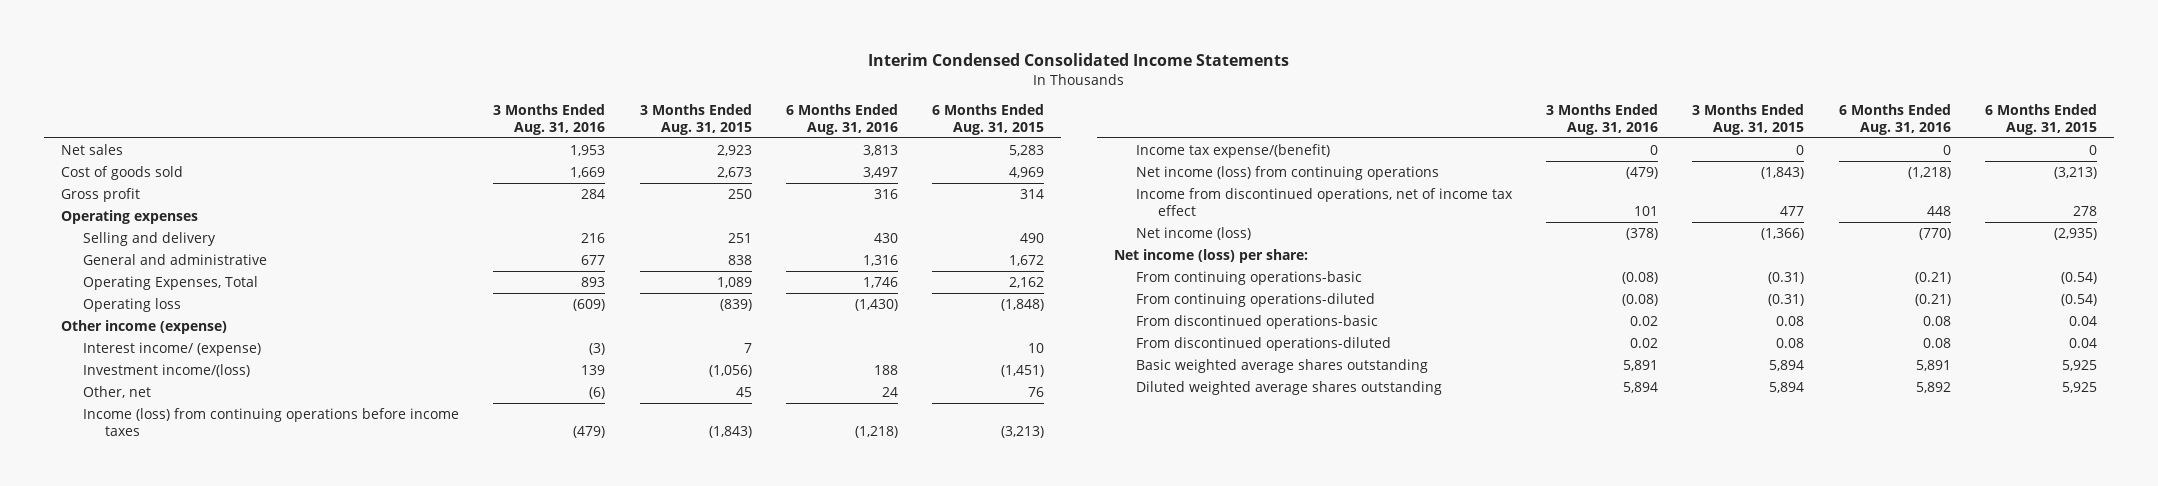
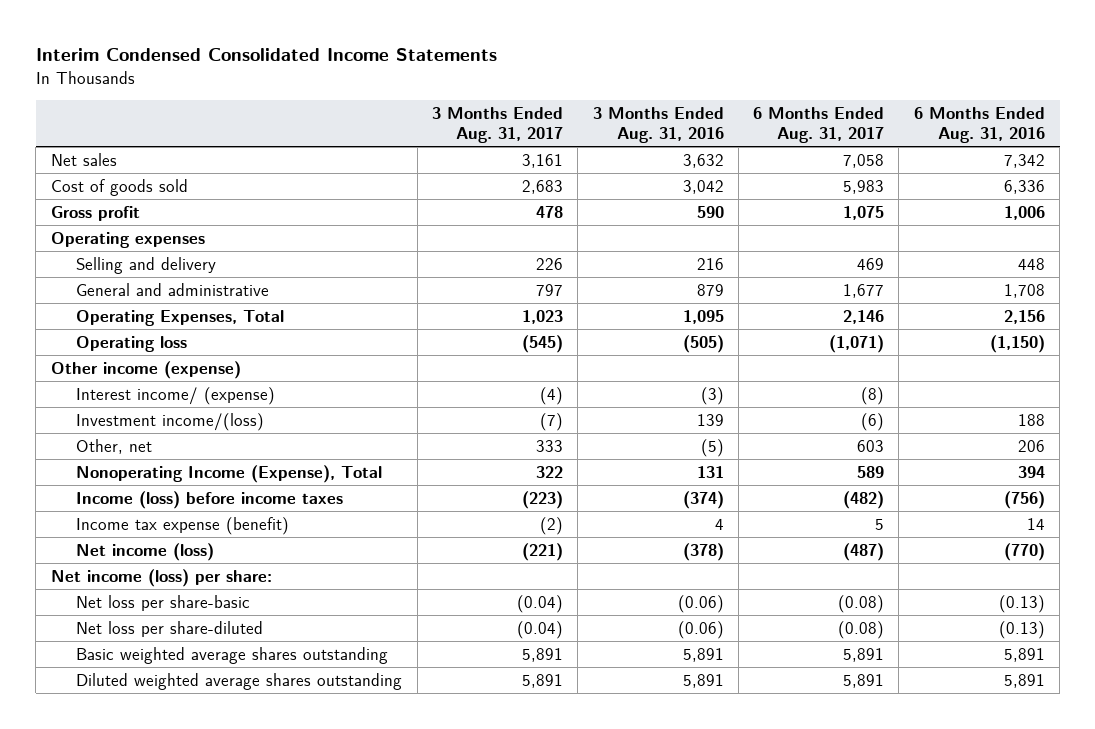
[639,103,752,136] 3 Months Ended Aug. 31, 2015 -> none
[932,103,1045,136] 6 Months Ended Aug. 31, 2015 -> none
none -> [432,106,564,143] 3 Months Ended Aug. 31, 2017
none -> [753,106,885,143] 6 Months Ended Aug. 31, 2017
[570,144,606,156] 1,953 -> [682,153,724,168] 3,632
[862,144,898,156] 3,813 -> [1003,153,1045,168] 7,342
[570,166,606,178] 1,669 -> [682,179,724,194] 3,042
[862,166,898,178] 3,497 -> [1003,179,1045,194] 6,336
[581,188,606,199] 284 -> [696,205,724,218] 590
[873,188,898,199] 316 -> [1003,205,1045,220] 1,006
[873,232,898,243] 430 -> [1017,257,1045,270] 448
[581,254,606,265] 677 -> [696,283,724,296] 879
[862,254,898,266] 1,316 -> [1003,283,1045,298] 1,708
[581,276,606,287] 893 -> [682,309,724,324] 1,095
[862,276,898,288] 1,746 -> [1003,309,1045,324] 2,156
[573,298,606,311] (609) -> [682,334,724,353] (505)
[854,298,898,311] (1,430) -> [989,334,1045,353] (1,150)
[1135,165,1439,180] Net income (loss) from continuing operations -> none
[1135,187,1513,217] Income from discontinued operations, net of income tax effect -> none
[589,386,606,399] (6) -> [700,438,724,457] (5)
[881,386,898,397] 24 -> [1017,439,1045,452] 206
none -> [76,464,383,483] Nonoperating Income (Expense), Total
[83,407,460,437] Income (loss) from continuing operations before income taxes -> [76,490,344,509] Income (loss) before income taxes
[573,426,606,439] (479) -> [682,490,724,509] (374)
[854,426,898,439] (1,218) -> [1003,490,1045,509] (756)
[1135,143,1330,158] Income tax expense/(benefit) -> [76,516,290,535] Income tax expense (benefit)
[1650,144,1659,155] 0 -> [714,517,724,530] 4
[1942,144,1951,155] 0 -> [1026,517,1045,530] 14
[1135,270,1362,285] From continuing operations-basic -> none
[1135,292,1375,307] From continuing operations-diluted -> none
[1135,314,1378,329] From discontinued operations-basic -> none
[1135,336,1391,351] From discontinued operations-diluted -> none
none -> [76,594,251,611] Net loss per share-basic
none -> [76,620,264,637] Net loss per share-diluted
[1623,381,1659,393] 5,894 -> [682,673,724,688] 5,891
[1915,381,1951,393] 5,892 -> [1003,673,1045,688] 5,891

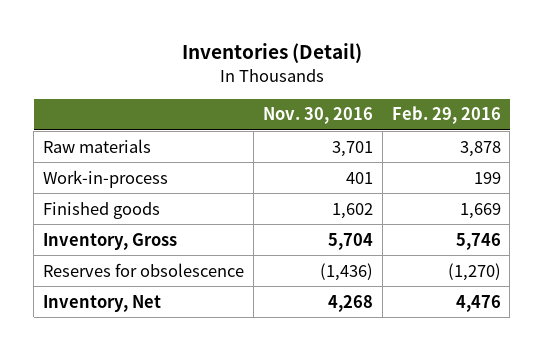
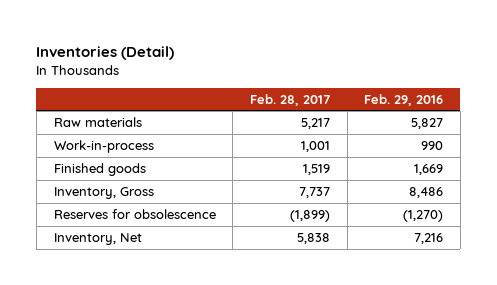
[262,107,373,125] Nov. 30, 2016 -> none
none -> [249,93,330,106] Feb. 28, 2017
[459,140,501,157] 3,878 -> [411,117,444,129] 5,827
[473,171,501,184] 199 -> [421,140,444,150] 990
[455,232,501,250] 5,746 -> [409,186,444,198] 8,486
[455,294,501,312] 4,476 -> [414,232,444,244] 7,216

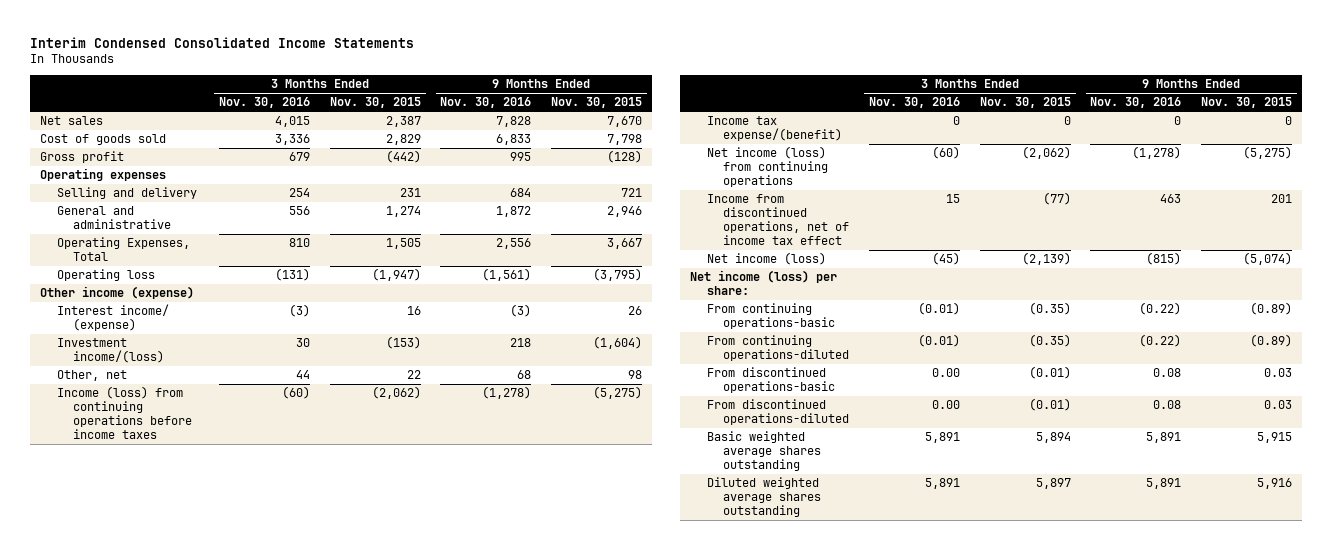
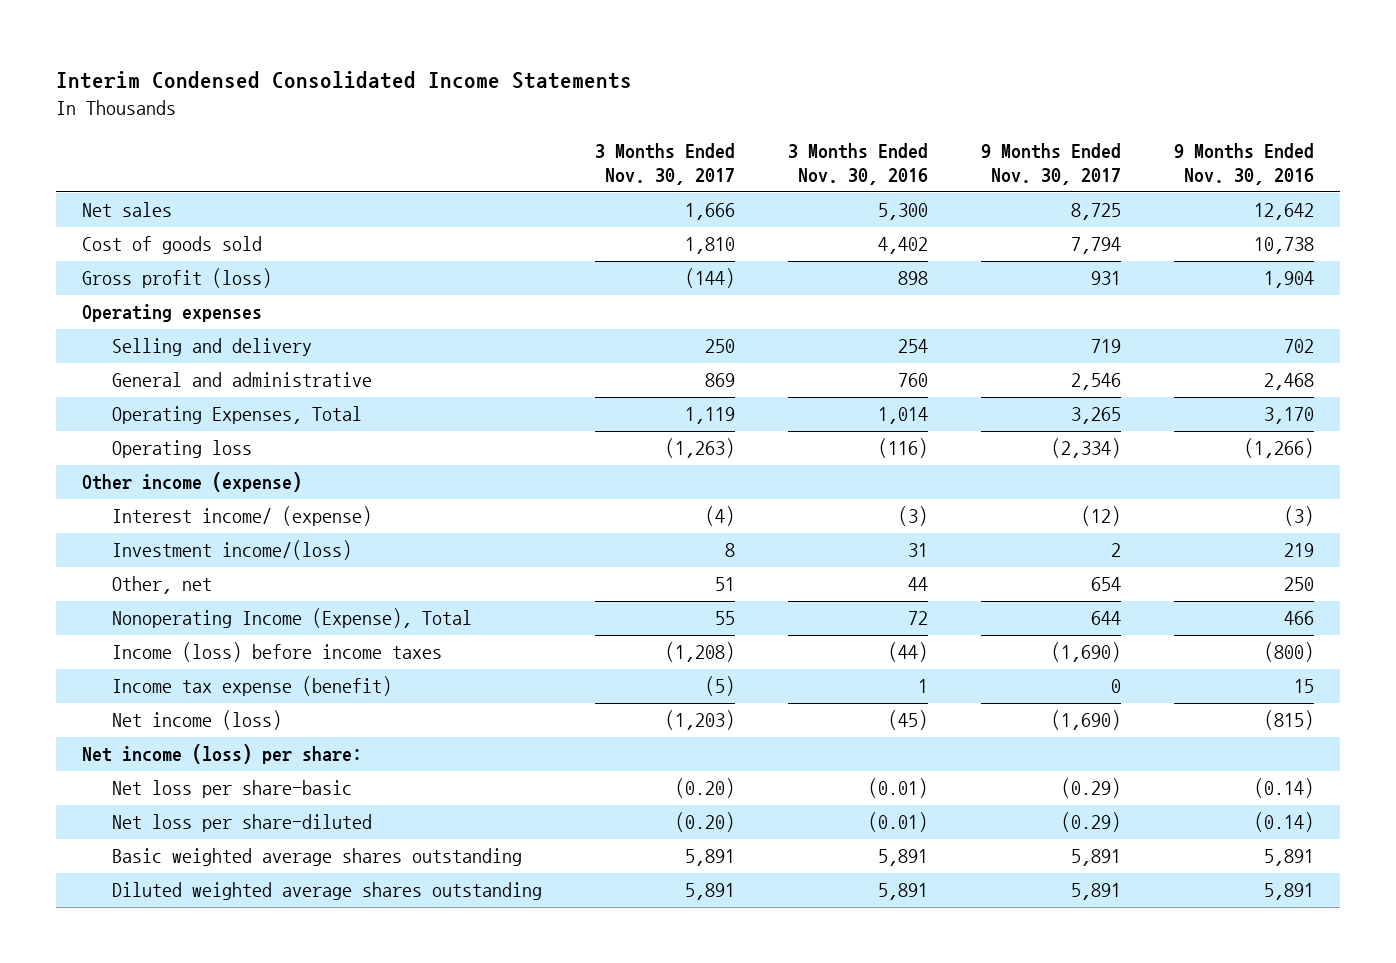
[329,97,421,109] Nov. 30, 2015 -> none
[551,97,643,109] Nov. 30, 2015 -> none
none -> [594,142,735,185] 3 Months Ended Nov. 30, 2017
none -> [980,142,1121,185] 9 Months Ended Nov. 30, 2017
[275,116,311,128] 4,015 -> [877,203,928,221] 5,300
[496,116,532,128] 7,828 -> [1253,203,1314,221] 12,642
[275,134,311,146] 3,336 -> [877,237,928,255] 4,402
[496,134,532,146] 6,833 -> [1253,237,1314,255] 10,738
[40,151,125,164] Gross profit -> [82,268,273,289] Gross profit (loss)
[289,152,311,162] 679 -> [897,271,928,286] 898
[510,152,532,162] 995 -> [1263,271,1314,289] 1,904
[510,188,532,198] 684 -> [1283,339,1314,354] 702
[289,206,311,216] 556 -> [897,373,928,388] 760
[496,206,532,218] 1,872 -> [1263,373,1314,391] 2,468
[289,238,311,248] 810 -> [877,407,928,425] 1,014
[496,238,532,250] 2,556 -> [1263,407,1314,425] 3,170
[275,268,311,282] (131) -> [877,438,928,459] (116)
[482,268,532,282] (1,561) -> [1243,438,1314,459] (1,266)
[706,146,829,188] Net income (loss) from continuing operations -> none
[706,194,850,246] Income from discontinued operations, net of income tax effect -> none
[296,338,311,348] 30 -> [907,543,928,558] 31
[510,338,532,348] 218 -> [1283,543,1314,558] 219
[517,370,532,380] 68 -> [1283,577,1314,592] 250
none -> [111,608,472,629] Nonoperating Income (Expense), Total
[56,386,193,440] Income (loss) from continuing operations before income taxes -> [111,642,442,663] Income (loss) before income taxes
[282,386,311,400] (60) -> [887,642,928,663] (44)
[482,386,532,400] (1,278) -> [1263,642,1314,663] (800)
[706,116,843,142] Income tax expense/(benefit) -> [111,676,392,697] Income tax expense (benefit)
[953,116,961,126] 0 -> [917,679,928,694] 1
[1174,116,1182,126] 0 -> [1293,679,1314,694] 15
[706,303,836,330] From continuing operations-basic -> none
[706,335,850,362] From continuing operations-diluted -> none
[706,367,836,394] From discontinued operations-basic -> none
[706,399,850,426] From discontinued operations-diluted -> none
none -> [111,780,352,799] Net loss per share-basic
none -> [111,814,372,833] Net loss per share-diluted

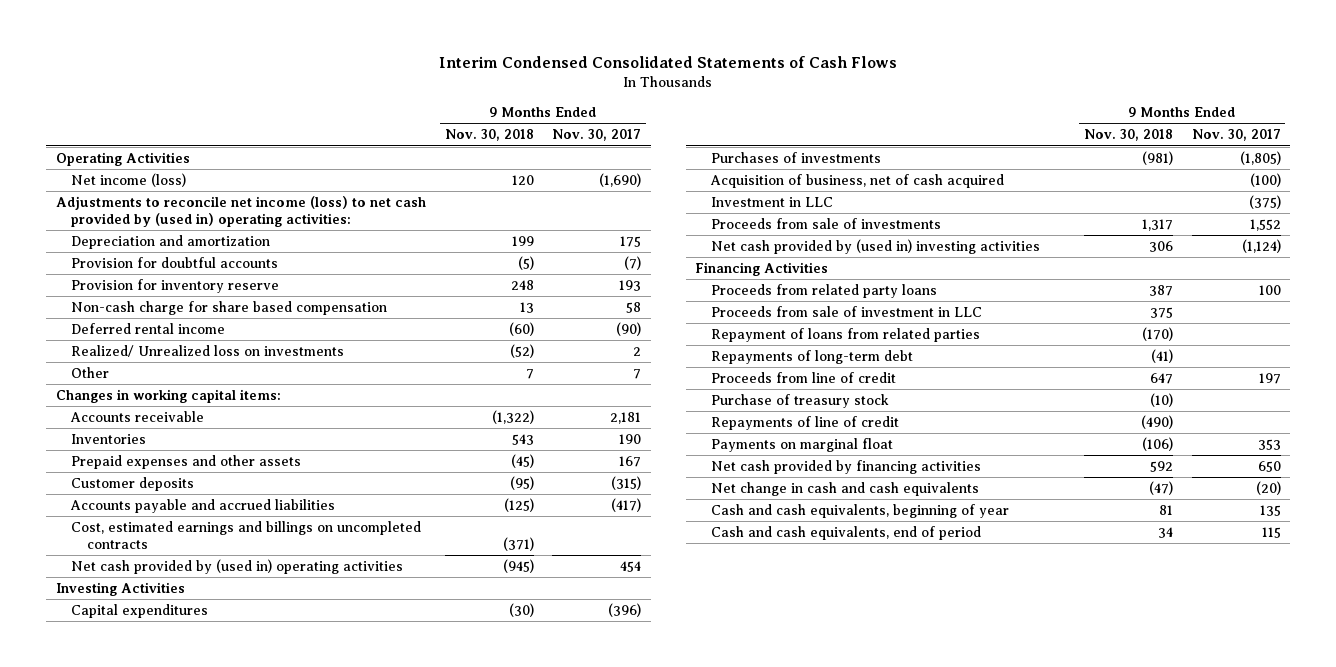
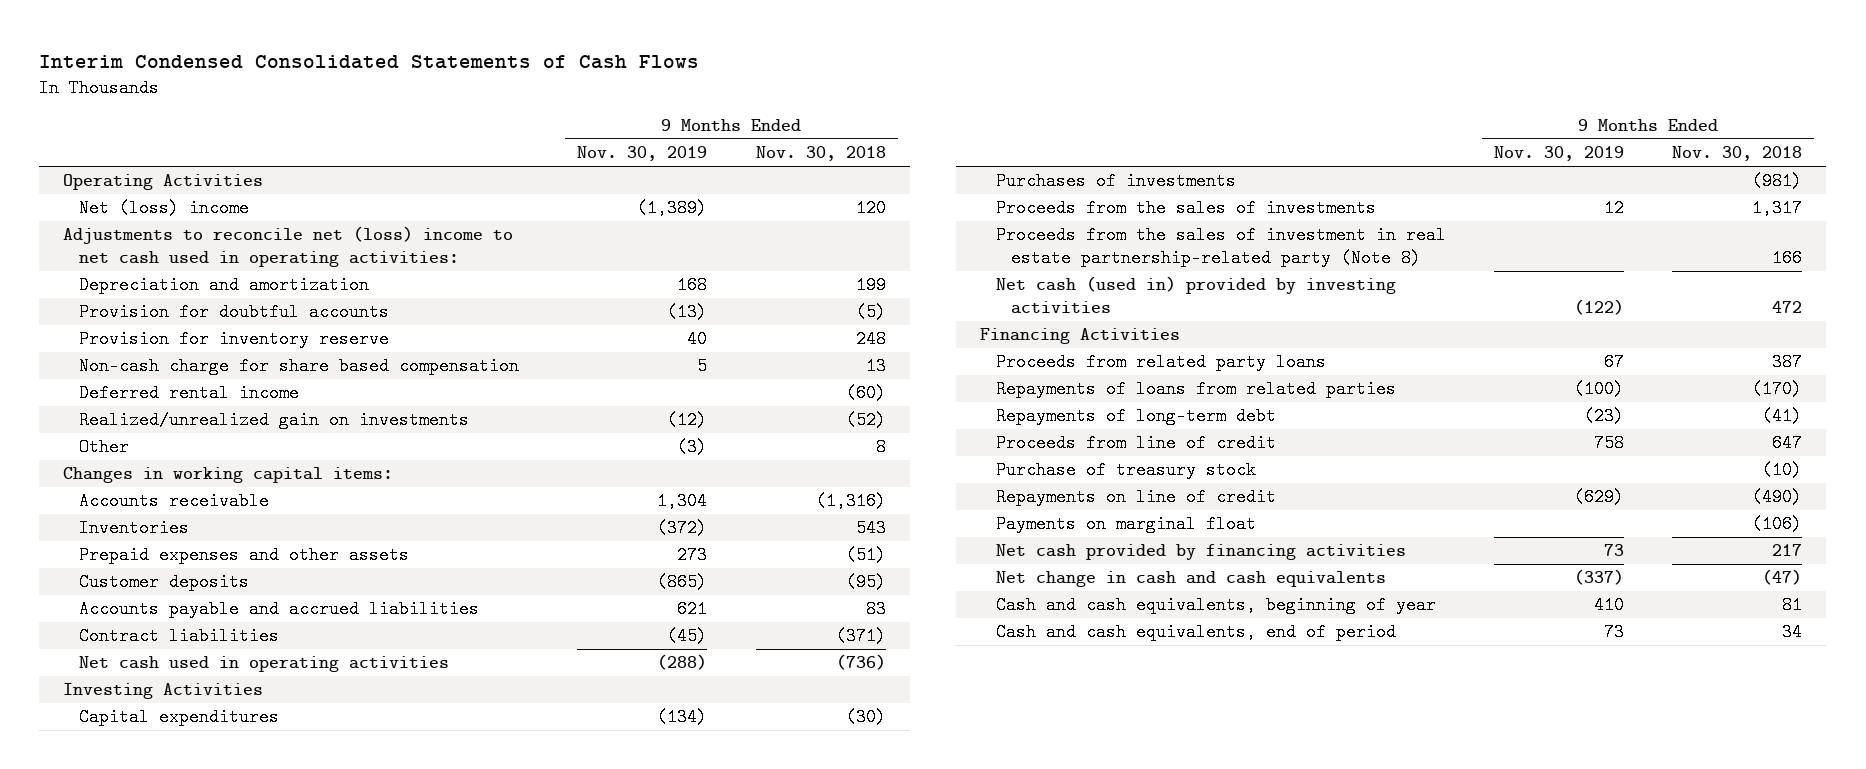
[552,129,642,142] Nov. 30, 2017 -> none
none -> [577,146,708,162] Nov. 30, 2019
[71,173,187,188] Net income (loss) -> [78,199,249,218] Net (loss) income
[55,196,426,227] Adjustments to reconcile net income (loss) to net cash provided by (used in) operating activities: -> [63,226,514,267] Adjustments to reconcile net (loss) income to net cash used in operating activities:
[71,345,345,358] Realized/ Unrealized loss on investments -> [78,411,469,430] Realized/unrealized gain on investments
[525,369,534,380] 7 -> [875,438,886,457] 8
[491,410,534,425] (1,322) -> [815,492,886,511] (1,316)
[510,454,534,469] (45) -> [845,546,886,565] (51)
[503,498,534,513] (125) -> [865,600,886,619] 83
[71,521,422,549] Cost, estimated earnings and billings on uncompleted contracts -> [78,627,279,646] Contract liabilities
[71,559,404,575] Net cash provided by (used in) operating activities -> [78,656,449,673] Net cash used in operating activities
[502,559,534,574] (945) -> [835,654,886,671] (736)
[709,174,1004,189] Acquisition of business, net of cash acquired -> none
[710,197,833,208] Investment in LLC -> none
[710,218,941,230] Proceeds from sale of investments -> [995,199,1376,218] Proceeds from the sales of investments
none -> [995,226,1446,267] Proceeds from the sales of investment in real estate partnership-related party (Note 8)
[710,239,1040,255] Net cash provided by (used in) investing activities -> [995,276,1396,314] Net cash (used in) provided by investing activities
[1148,241,1173,253] 306 -> [1772,300,1803,313] 472
[710,306,982,318] Proceeds from sale of investment in LLC -> none
[710,328,980,343] Repayment of loans from related parties -> [995,380,1396,399] Repayments of loans from related parties
[710,416,899,431] Repayments of line of credit -> [995,488,1276,507] Repayments on line of credit
[1149,461,1173,473] 592 -> [1772,544,1803,557] 217

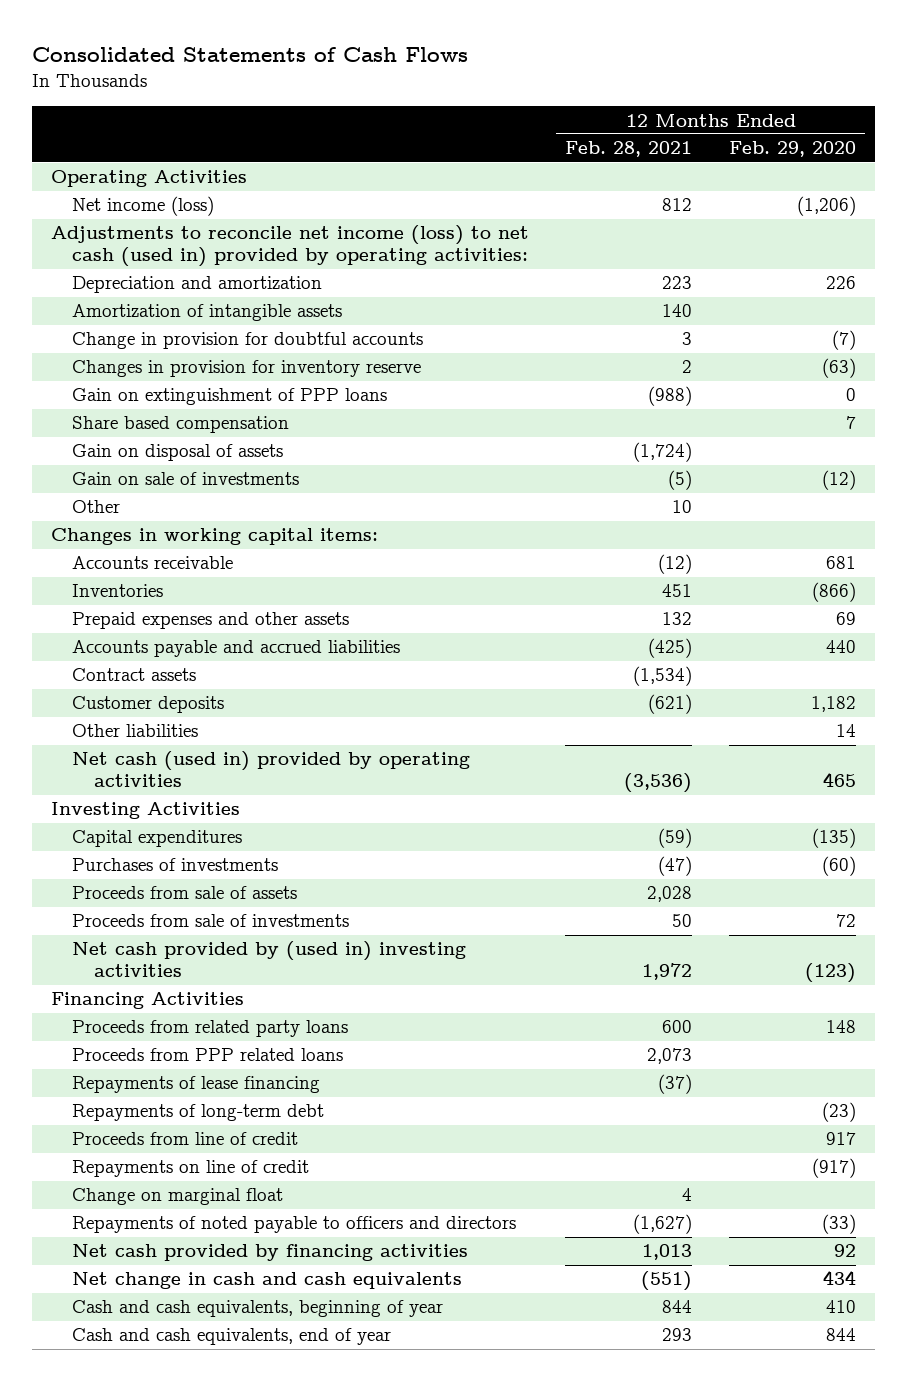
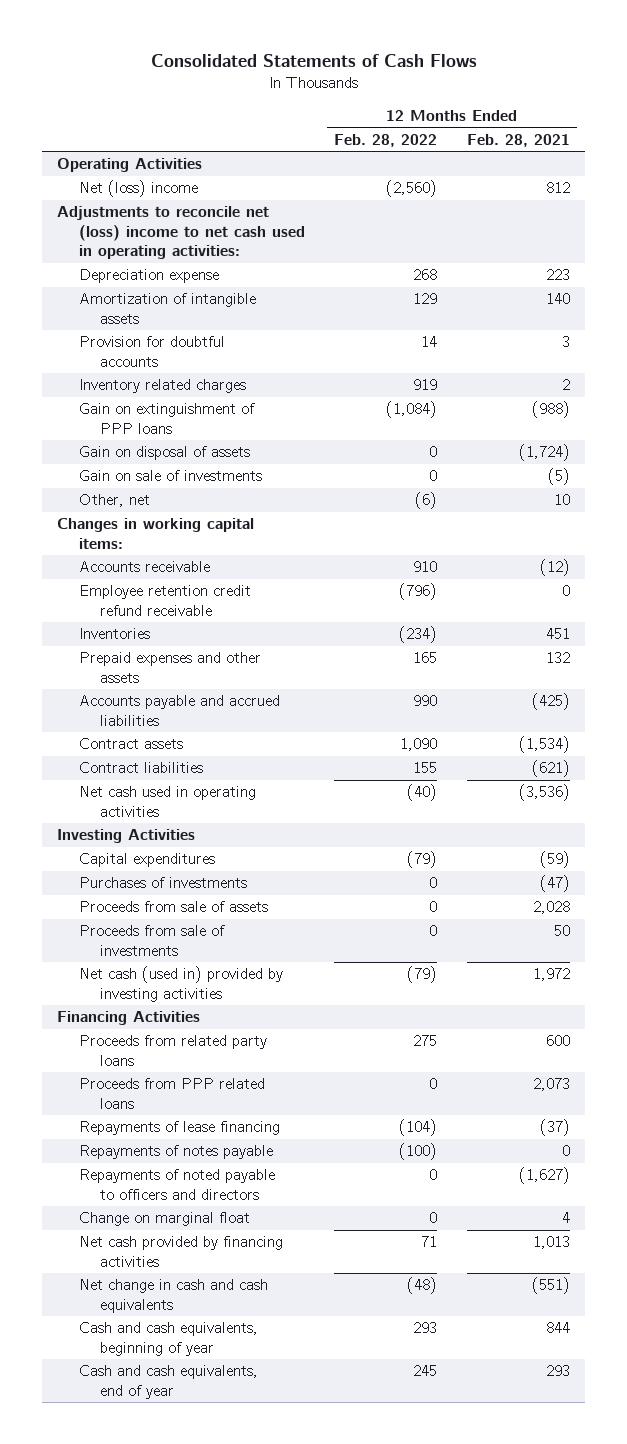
[729,141,857,158] Feb. 29, 2020 -> none
none -> [334,134,438,148] Feb. 28, 2022
[72,196,215,217] Net income (loss) -> [78,180,198,198] Net (loss) income
[50,225,529,268] Adjustments to reconcile net income (loss) to net cash (used in) provided by operating activities: -> [57,206,305,260] Adjustments to reconcile net (loss) income to net cash used in operating activities:
[72,276,323,294] Depreciation and amortization -> [78,269,219,284] Depreciation expense
[72,332,424,350] Change in provision for doubtful accounts -> [78,336,225,367] Provision for doubtful accounts
[72,360,422,378] Changes in provision for inventory reserve -> [78,379,246,394] Inventory related charges
[72,416,290,434] Share based compensation -> none
[72,500,121,514] Other -> [78,494,150,508] Other, net
none -> [78,585,251,616] Employee retention credit refund receivable
[72,724,199,738] Other liabilities -> none
[72,696,225,714] Customer deposits -> [78,762,203,774] Contract liabilities
[72,751,471,788] Net cash (used in) provided by operating activities -> [78,786,256,817] Net cash used in operating activities
[72,941,467,978] Net cash provided by (used in) investing activities -> [78,966,283,1002] Net cash (used in) provided by investing activities
[72,1104,325,1122] Repayments of long-term debt -> none
[72,1132,299,1146] Proceeds from line of credit -> none
[72,1160,310,1178] Repayments on line of credit -> none
none -> [78,1145,273,1160] Repayments of notes payable
[72,1188,284,1206] Change on marginal float -> [78,1212,250,1227] Change on marginal float

